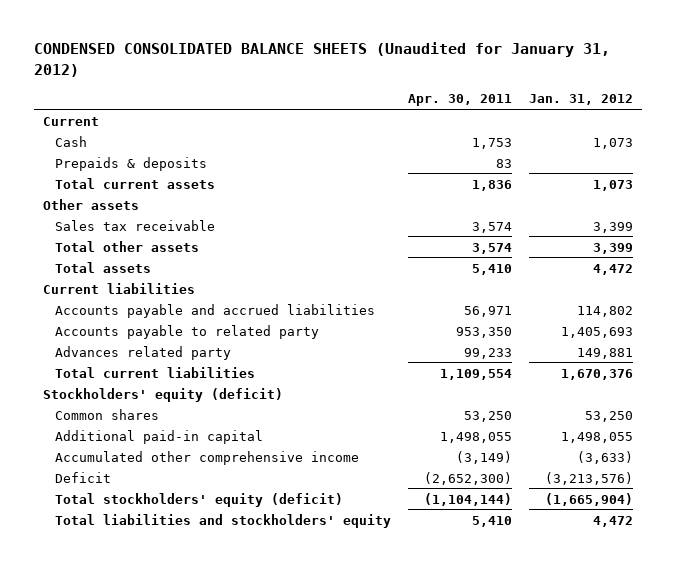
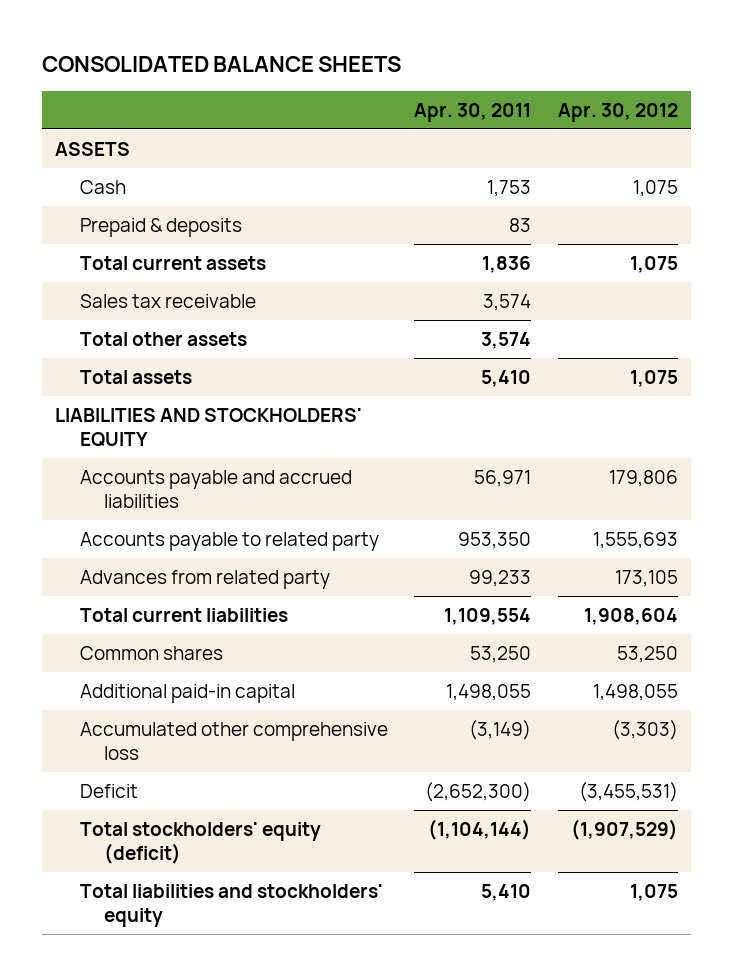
[34,42,611,77] CONDENSED CONSOLIDATED BALANCE SHEETS (Unaudited for January 31, 2012) -> [42,55,402,72] CONSOLIDATED BALANCE SHEETS
[529,94,634,106] Jan. 31, 2012 -> none
none -> [558,102,679,122] Apr. 30, 2012
[42,116,99,126] Current -> none
none -> [55,141,131,156] ASSETS
[55,156,208,171] Prepaids & deposits -> [79,217,242,237] Prepaid & deposits
[42,198,139,210] Other assets -> none
[42,282,195,294] Current liabilities -> none
none -> [55,407,363,447] LIABILITIES AND STOCKHOLDERS' EQUITY
[55,345,232,360] Advances related party -> [79,569,330,589] Advances from related party
[42,387,283,402] Stockholders' equity (deficit) -> none
[55,450,360,465] Accumulated other comprehensive income -> [79,721,388,760] Accumulated other comprehensive loss

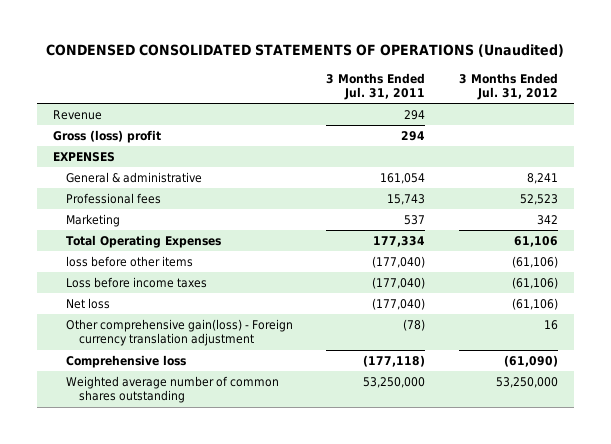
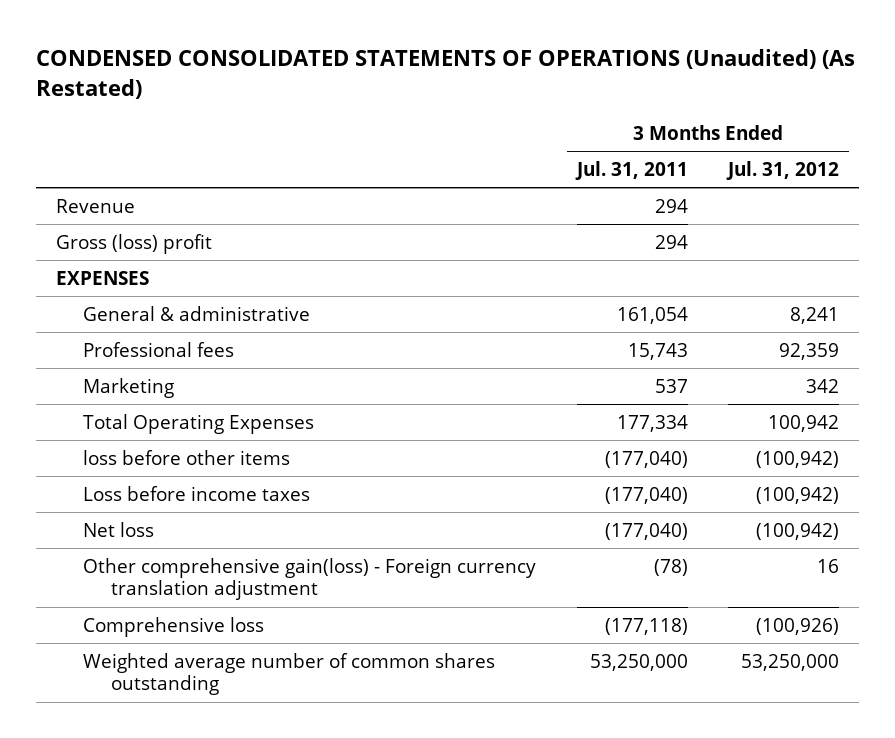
[46,44,565,58] CONDENSED CONSOLIDATED STATEMENTS OF OPERATIONS (Unaudited) -> [35,48,855,99] CONDENSED CONSOLIDATED STATEMENTS OF OPERATIONS (Unaudited) (As Restated)
[519,194,558,206] 52,523 -> [778,342,839,360] 92,359
[513,236,558,248] 61,106 -> [767,414,839,432] 100,942
[511,256,558,269] (61,106) -> [755,450,839,468] (100,942)
[511,277,558,290] (61,106) -> [755,486,839,504] (100,942)
[511,298,558,311] (61,106) -> [755,522,839,540] (100,942)
[503,355,558,368] (61,090) -> [755,617,839,635] (100,926)

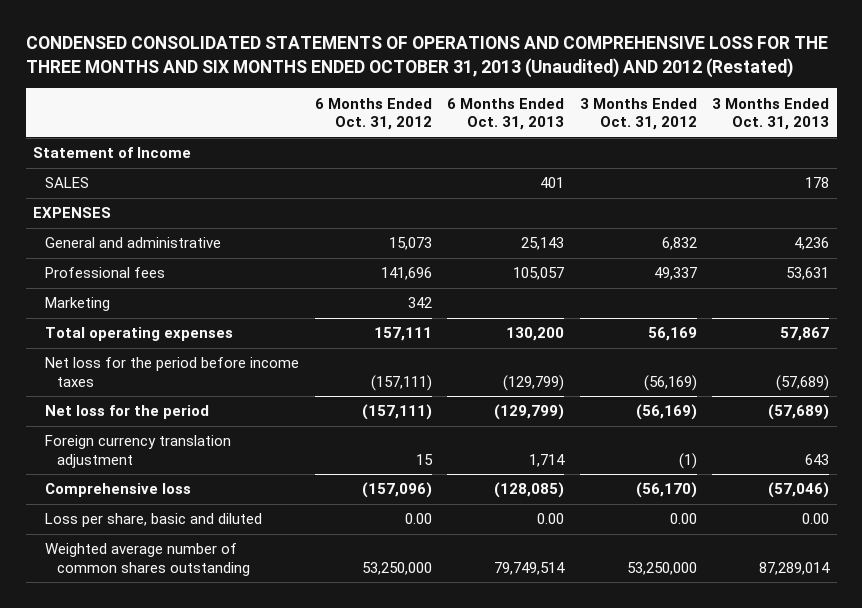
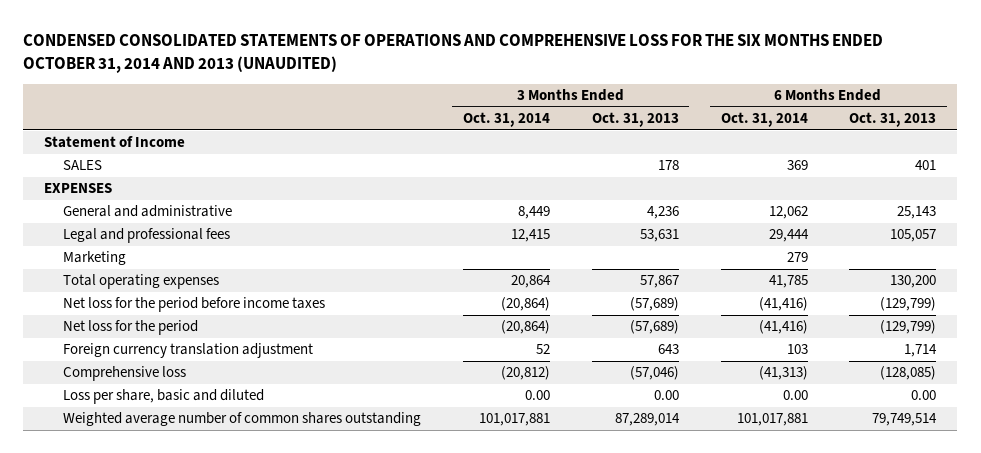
[25,36,828,78] CONDENSED CONSOLIDATED STATEMENTS OF OPERATIONS AND COMPREHENSIVE LOSS FOR THE THREE MONTHS AND SIX MONTHS ENDED OCTOBER 31, 2013 (Unaudited) AND 2012 (Restated) -> [23,34,884,74] CONDENSED CONSOLIDATED STATEMENTS OF OPERATIONS AND COMPREHENSIVE LOSS FOR THE SIX MONTHS ENDED OCTOBER 31, 2014 AND 2013 (UNAUDITED)
[314,97,432,130] 6 Months Ended Oct. 31, 2012 -> none
[579,97,697,130] 3 Months Ended Oct. 31, 2012 -> none
none -> [462,112,550,128] Oct. 31, 2014
none -> [720,112,808,128] Oct. 31, 2014
[45,267,166,279] Professional fees -> [63,228,231,244] Legal and professional fees

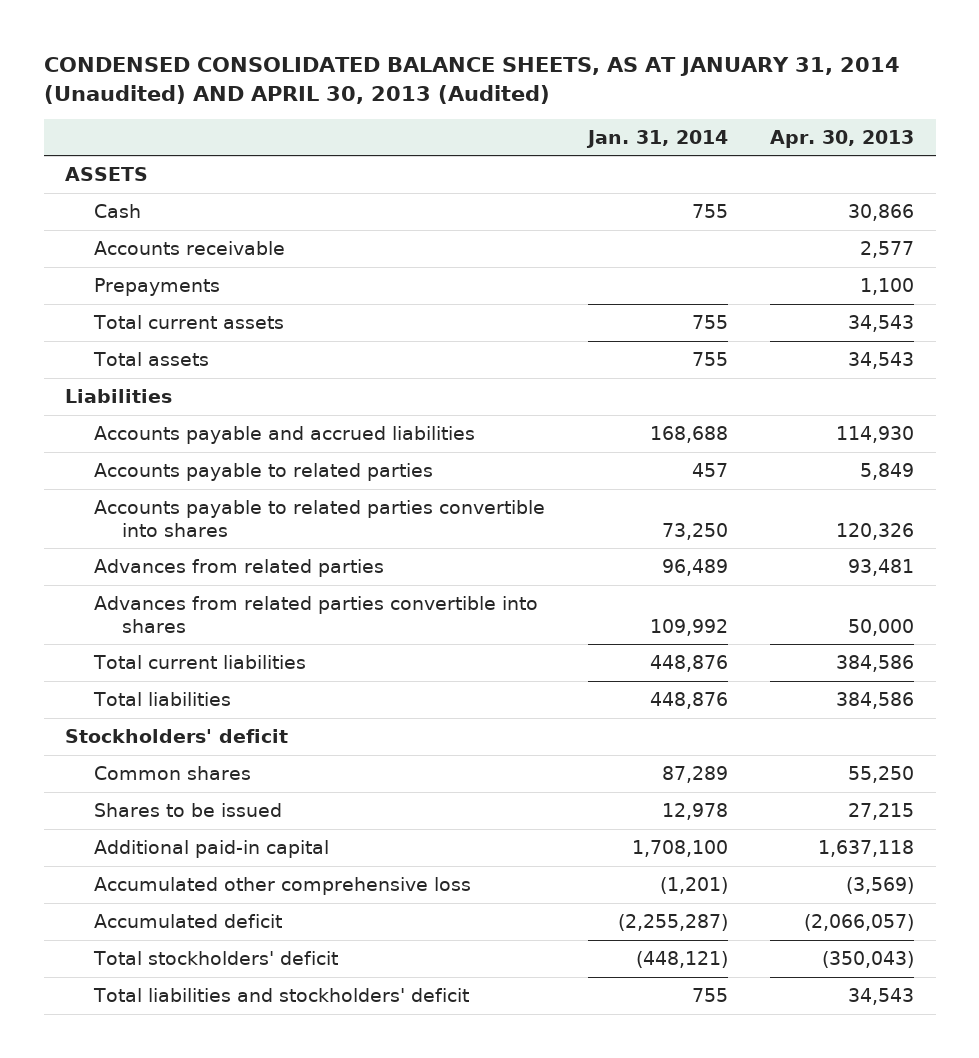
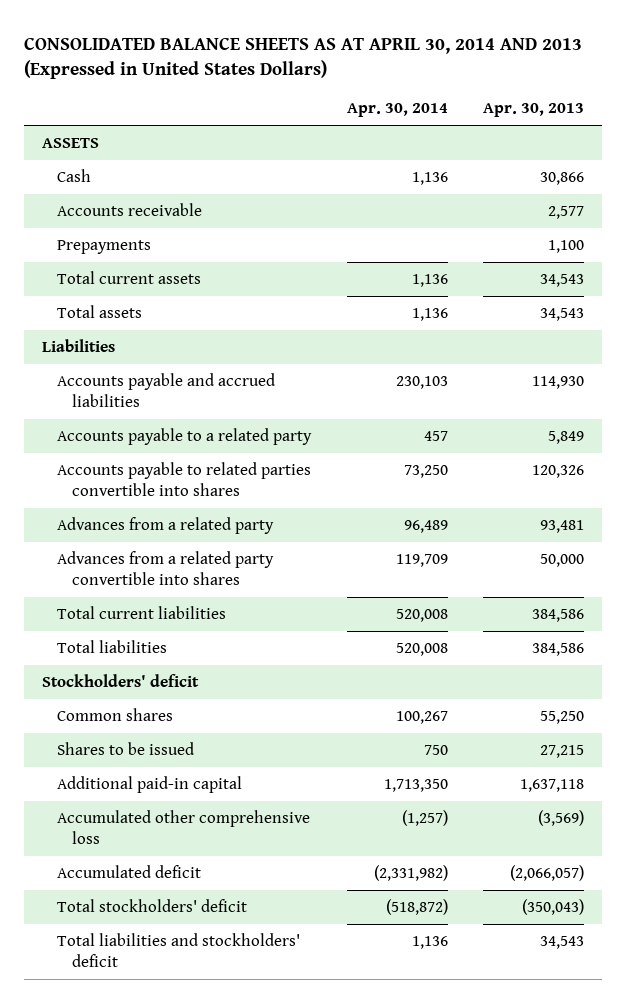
[43,57,900,104] CONDENSED CONSOLIDATED BALANCE SHEETS, AS AT JANUARY 31, 2014 (Unaudited) AND APRIL 30, 2013 (Audited) -> [24,36,583,79] CONSOLIDATED BALANCE SHEETS AS AT APRIL 30, 2014 AND 2013 (Expressed in United States Dollars)
[585,129,728,148] Jan. 31, 2014 -> none
none -> [346,103,448,118] Apr. 30, 2014
[93,462,433,481] Accounts payable to related parties -> [57,428,313,446] Accounts payable to a related party
[93,558,384,577] Advances from related parties -> [57,517,275,535] Advances from a related party
[93,595,538,633] Advances from related parties convertible into shares -> [57,551,275,586] Advances from a related party convertible into shares

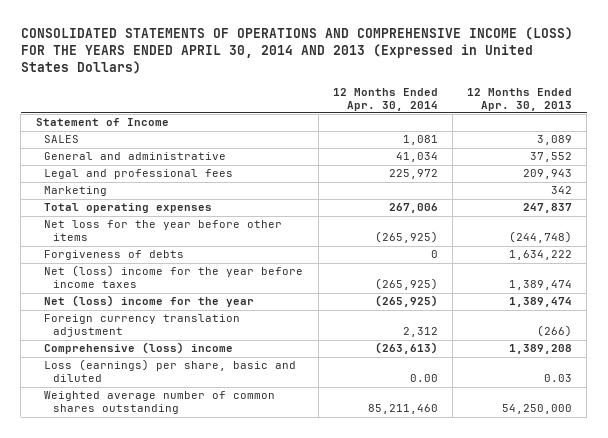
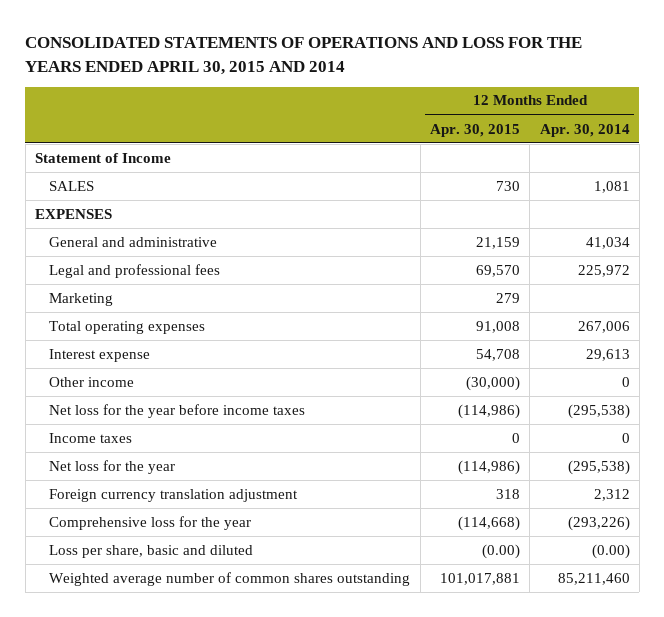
[20,26,573,75] CONSOLIDATED STATEMENTS OF OPERATIONS AND COMPREHENSIVE INCOME (LOSS) FOR THE YEARS ENDED APRIL 30, 2014 AND 2013 (Expressed in United States Dollars) -> [25,37,583,75] CONSOLIDATED STATEMENTS OF OPERATIONS AND LOSS FOR THE YEARS ENDED APRIL 30, 2015 AND 2014
[467,87,573,111] 12 Months Ended Apr. 30, 2013 -> none
none -> [430,123,521,137] Apr. 30, 2015
none -> [34,208,112,219] EXPENSES
[44,220,283,242] Net loss for the year before other items -> none
[44,250,185,261] Forgiveness of debts -> none
none -> [49,348,151,362] Interest expense
none -> [49,376,135,387] Other income
[44,265,304,289] Net (loss) income for the year before income taxes -> [49,403,306,418] Net loss for the year before income taxes
[374,278,438,291] (265,925) -> [567,403,630,419] (295,538)
none -> [49,432,133,443] Income taxes
[44,295,255,308] Net (loss) income for the year -> [49,459,176,474] Net loss for the year
[374,295,438,308] (265,925) -> [567,459,630,475] (295,538)
[44,342,234,355] Comprehensive (loss) income -> [49,515,252,530] Comprehensive loss for the year
[374,342,438,355] (263,613) -> [567,515,630,531] (293,226)
[44,359,297,383] Loss (earnings) per share, basic and diluted -> [49,544,254,558] Loss per share, basic and diluted
[409,374,438,383] 0.00 -> [591,543,630,559] (0.00)

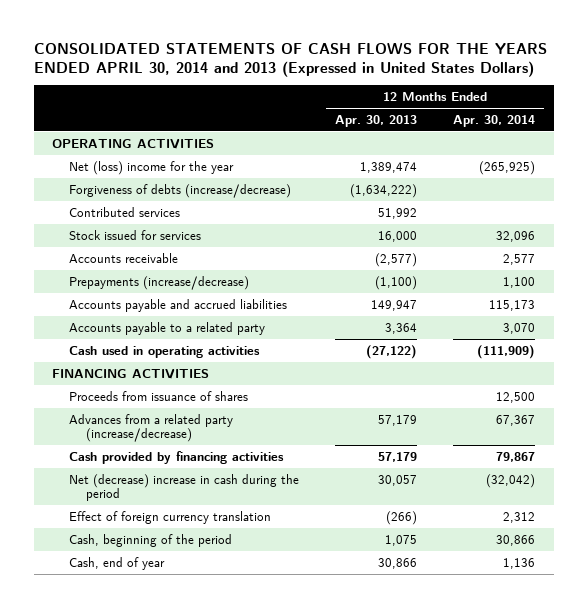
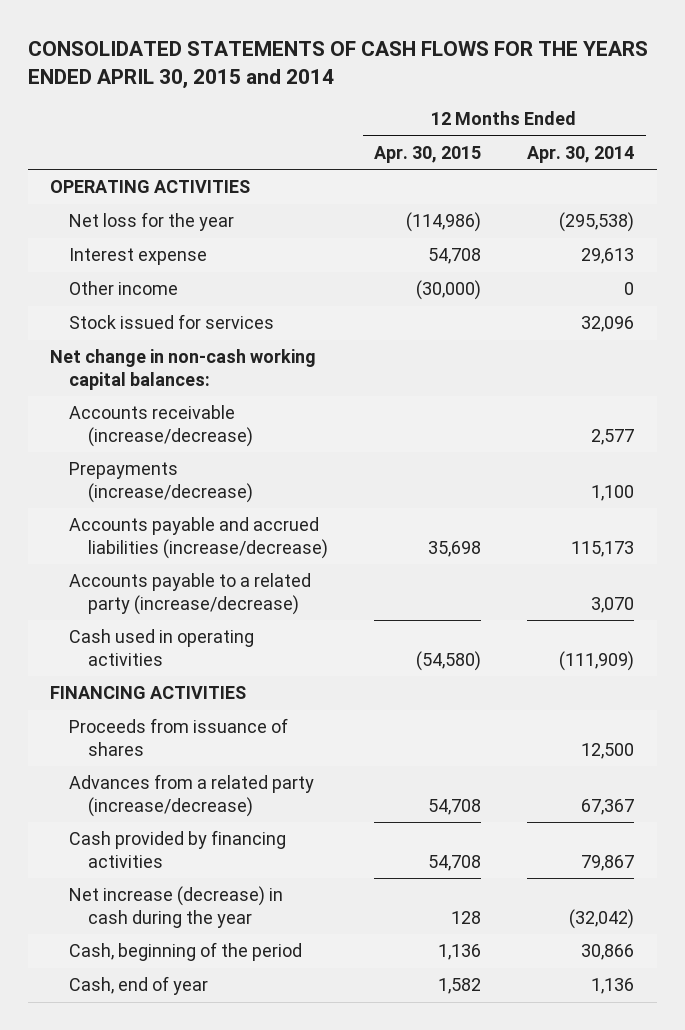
[34,42,548,77] CONSOLIDATED STATEMENTS OF CASH FLOWS FOR THE YEARS ENDED APRIL 30, 2014 and 2013 (Expressed in United States Dollars) -> [27,40,648,90] CONSOLIDATED STATEMENTS OF CASH FLOWS FOR THE YEARS ENDED APRIL 30, 2015 and 2014
[335,114,418,127] Apr. 30, 2013 -> none
none -> [374,146,482,164] Apr. 30, 2015
[69,183,292,198] Forgiveness of debts (increase/decrease) -> none
[69,206,181,217] Contributed services -> none
[69,160,235,175] Net (loss) income for the year -> [69,212,235,232] Net loss for the year
[479,160,536,175] (265,925) -> [559,212,635,233] (295,538)
none -> [69,248,208,266] Interest expense
none -> [69,281,179,296] Other income
none -> [50,349,317,390] Net change in non-cash working capital balances:
[69,252,179,263] Accounts receivable -> [69,405,254,447] Accounts receivable (increase/decrease)
[69,298,288,312] Accounts payable and accrued liabilities -> [69,517,329,559] Accounts payable and accrued liabilities (increase/decrease)
[69,321,266,335] Accounts payable to a related party -> [69,573,312,615] Accounts payable to a related party (increase/decrease)
[69,510,272,524] Effect of foreign currency translation -> none
[69,473,300,502] Net (decrease) increase in cash during the period -> [69,886,284,928] Net increase (decrease) in cash during the year

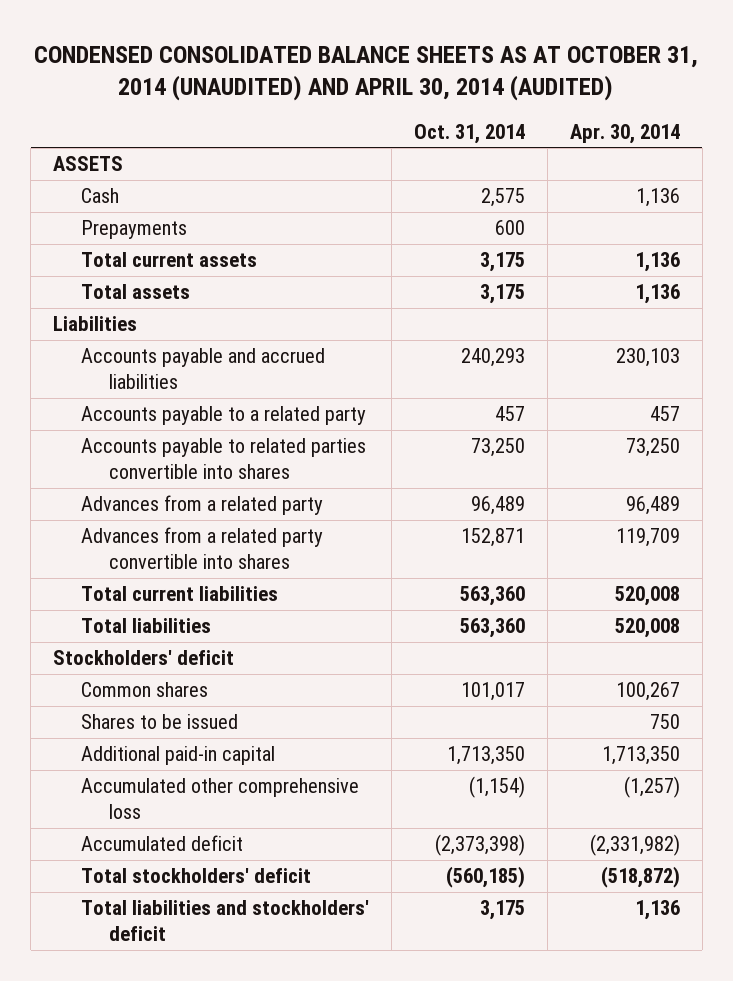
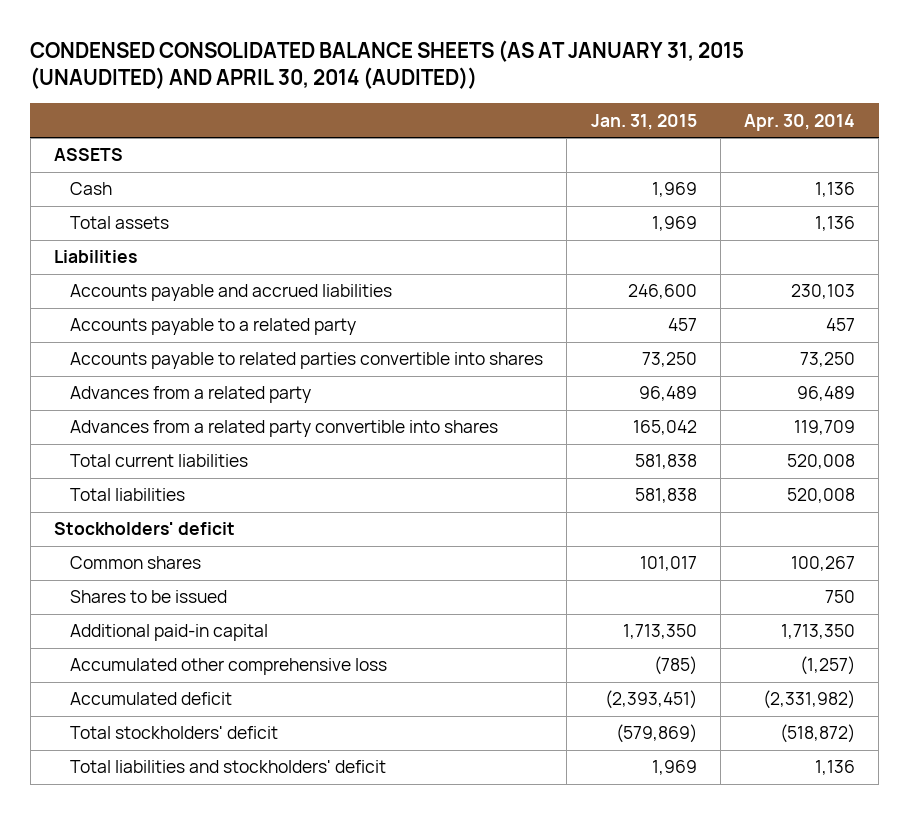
[34,45,699,101] CONDENSED CONSOLIDATED BALANCE SHEETS AS AT OCTOBER 31, 2014 (UNAUDITED) AND APRIL 30, 2014 (AUDITED) -> [30,39,745,90] CONDENSED CONSOLIDATED BALANCE SHEETS (AS AT JANUARY 31, 2015 (UNAUDITED) AND APRIL 30, 2014 (AUDITED))
[413,123,525,144] Oct. 31, 2014 -> none
none -> [590,113,697,130] Jan. 31, 2015
[80,220,187,240] Prepayments -> none
[80,252,257,268] Total current assets -> none

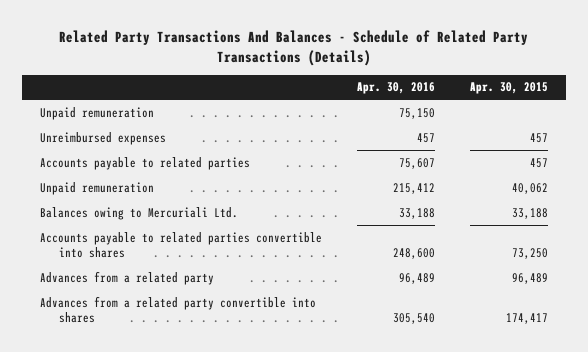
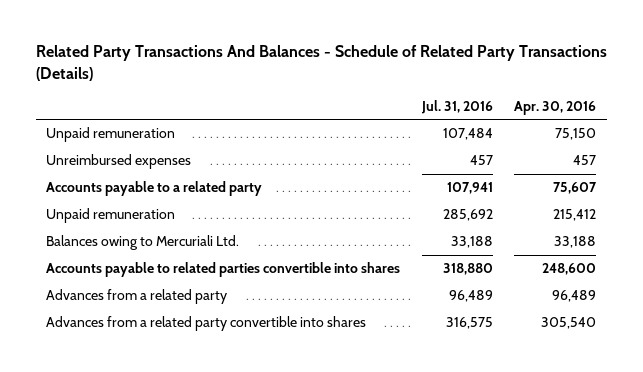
[470,82,549,95] Apr. 30, 2015 -> none
none -> [420,100,493,115] Jul. 31, 2016
[39,156,250,170] Accounts payable to related parties -> [46,181,263,197] Accounts payable to a related party

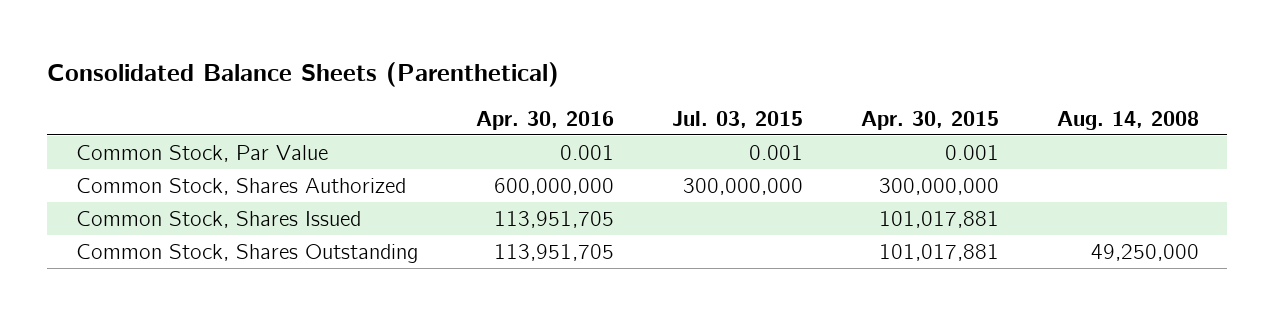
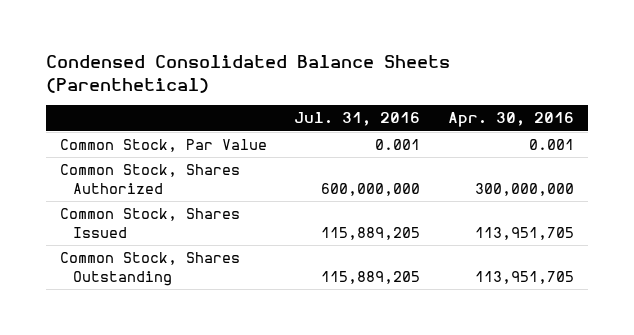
[47,61,560,87] Consolidated Balance Sheets (Parenthetical) -> [45,55,450,93] Condensed Consolidated Balance Sheets (Parenthetical)
[671,110,803,128] Jul. 03, 2015 -> none
[860,110,999,130] Apr. 30, 2015 -> none
[1056,110,1199,130] Aug. 14, 2008 -> none
none -> [294,112,421,127] Jul. 31, 2016
[493,177,614,195] 600,000,000 -> [475,182,575,196] 300,000,000

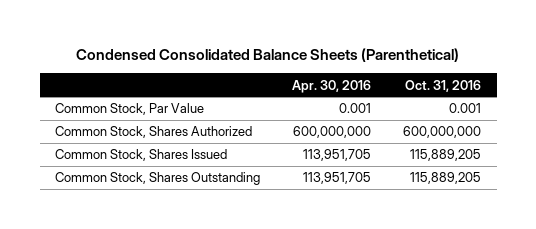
[294,112,421,127] Jul. 31, 2016 -> none
none -> [404,79,481,92] Oct. 31, 2016
[475,182,575,196] 300,000,000 -> [293,126,372,139] 600,000,000

